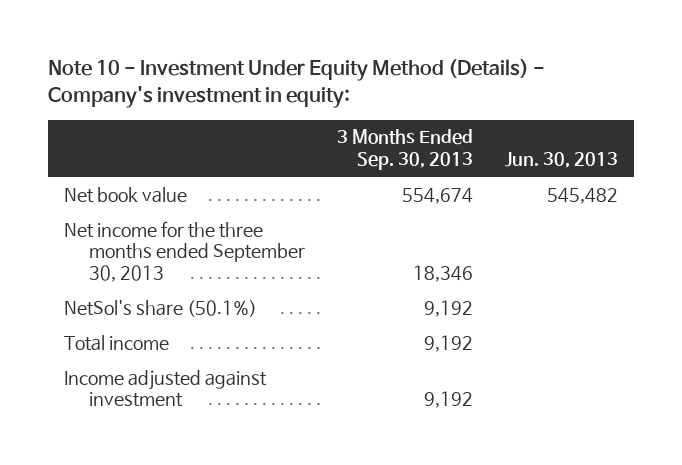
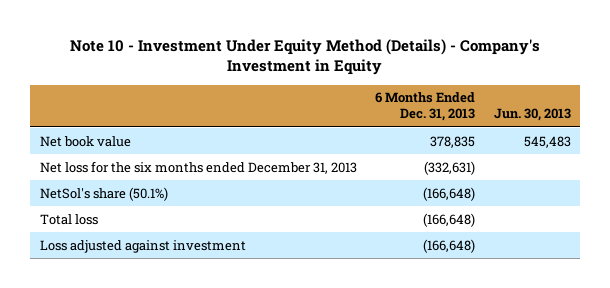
[47,58,545,109] Note 10 - Investment Under Equity Method (Details) - Company's investment in equity: -> [70,38,541,76] Note 10 - Investment Under Equity Method (Details) - Company's Investment in Equity
[336,129,473,170] 3 Months Ended Sep. 30, 2013 -> none
none -> [375,92,476,122] 6 Months Ended Dec. 31, 2013
[546,187,618,204] 545,482 -> [523,135,571,148] 545,483
[63,220,305,282] Net income for the three months ended September 30, 2013 -> [39,160,357,174] Net loss for the six months ended December 31, 2013
[63,334,169,351] Total income -> [39,213,98,225] Total loss
[63,369,267,408] Income adjusted against investment -> [39,239,246,253] Loss adjusted against investment

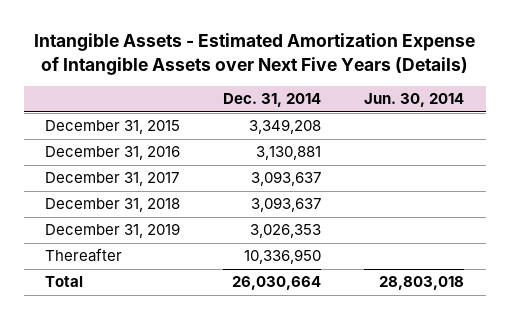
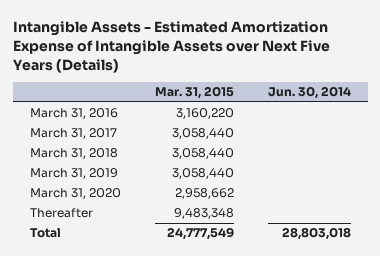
[223,93,322,108] Dec. 31, 2014 -> none
none -> [154,86,234,100] Mar. 31, 2015
[45,120,181,135] December 31, 2015 -> [29,108,118,120] March 31, 2016
[45,146,181,161] December 31, 2016 -> [29,128,117,140] March 31, 2017
[45,172,180,187] December 31, 2017 -> [29,148,118,160] March 31, 2018
[45,198,181,213] December 31, 2018 -> [29,168,118,180] March 31, 2019
[45,223,181,239] December 31, 2019 -> [29,188,121,200] March 31, 2020

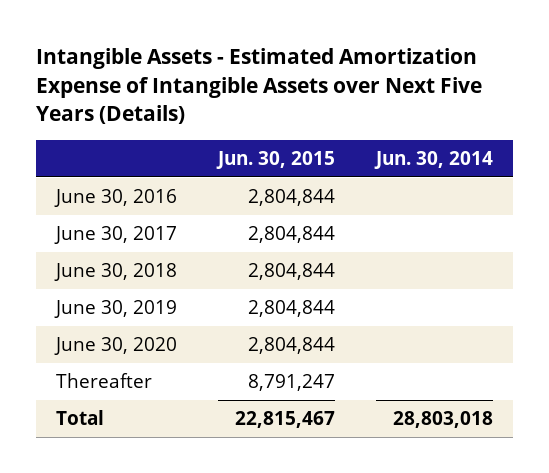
[154,86,234,100] Mar. 31, 2015 -> none
none -> [215,150,335,169] Jun. 30, 2015
[29,108,118,120] March 31, 2016 -> [54,188,178,207] June 30, 2016
[29,128,117,140] March 31, 2017 -> [54,225,178,244] June 30, 2017
[29,148,118,160] March 31, 2018 -> [54,262,178,281] June 30, 2018
[29,168,118,180] March 31, 2019 -> [54,299,178,318] June 30, 2019
[29,188,121,200] March 31, 2020 -> [54,336,178,355] June 30, 2020

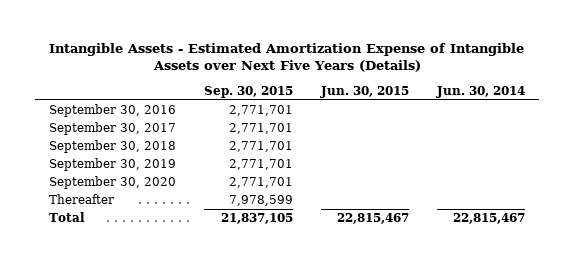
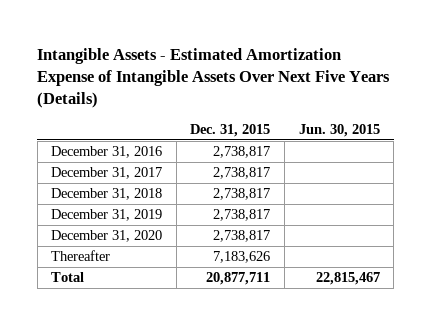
[48,42,524,73] Intangible Assets - Estimated Amortization Expense of Intangible Assets over Next Five Years (Details) -> [37,47,391,109] Intangible Assets - Estimated Amortization Expense of Intangible Assets Over Next Five Years (Details)
[203,85,293,98] Sep. 30, 2015 -> none
[435,85,525,98] Jun. 30, 2014 -> none
none -> [190,123,271,137] Dec. 31, 2015
[48,104,176,118] September 30, 2016 -> [51,146,163,159] December 31, 2016
[48,122,176,136] September 30, 2017 -> [51,167,163,180] December 31, 2017
[48,140,176,154] September 30, 2018 -> [51,188,163,201] December 31, 2018
[48,158,176,172] September 30, 2019 -> [51,209,163,222] December 31, 2019
[48,176,176,190] September 30, 2020 -> [51,230,163,243] December 31, 2020

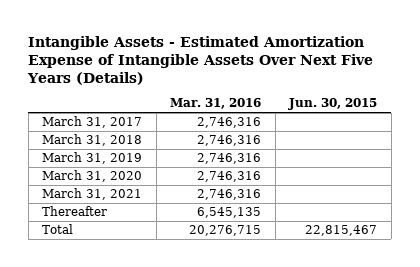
[190,123,271,137] Dec. 31, 2015 -> none
none -> [170,98,262,110] Mar. 31, 2016
[51,146,163,159] December 31, 2016 -> [42,116,143,129] March 31, 2017
[51,167,163,180] December 31, 2017 -> [42,134,143,147] March 31, 2018
[51,188,163,201] December 31, 2018 -> [42,152,143,165] March 31, 2019
[51,209,163,222] December 31, 2019 -> [42,170,143,183] March 31, 2020
[51,230,163,243] December 31, 2020 -> [42,188,143,201] March 31, 2021

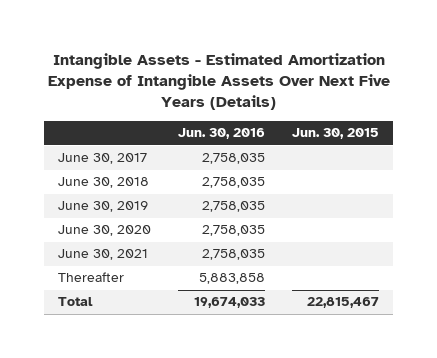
[170,98,262,110] Mar. 31, 2016 -> none
none -> [178,128,266,140] Jun. 30, 2016
[42,116,143,129] March 31, 2017 -> [57,153,147,165] June 30, 2017
[42,134,143,147] March 31, 2018 -> [57,177,149,189] June 30, 2018
[42,152,143,165] March 31, 2019 -> [57,201,148,213] June 30, 2019
[42,170,143,183] March 31, 2020 -> [57,225,151,237] June 30, 2020
[42,188,143,201] March 31, 2021 -> [57,249,148,261] June 30, 2021

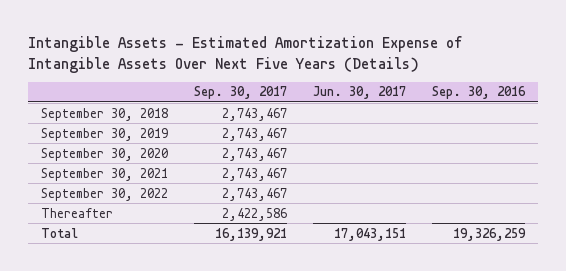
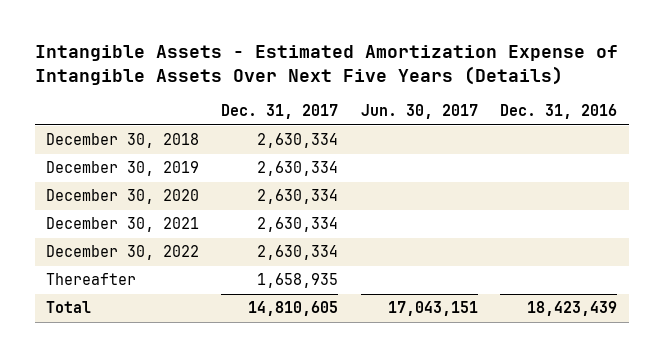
[194,86,288,100] Sep. 30, 2017 -> none
[432,86,527,100] Sep. 30, 2016 -> none
none -> [221,104,339,120] Dec. 31, 2017
none -> [500,104,618,120] Dec. 31, 2016
[41,107,169,121] September 30, 2018 -> [45,133,199,149] December 30, 2018
[41,127,169,141] September 30, 2019 -> [45,161,199,177] December 30, 2019
[41,147,169,161] September 30, 2020 -> [45,189,199,205] December 30, 2020
[41,167,169,181] September 30, 2021 -> [45,217,199,233] December 30, 2021
[41,187,169,201] September 30, 2022 -> [45,245,199,261] December 30, 2022

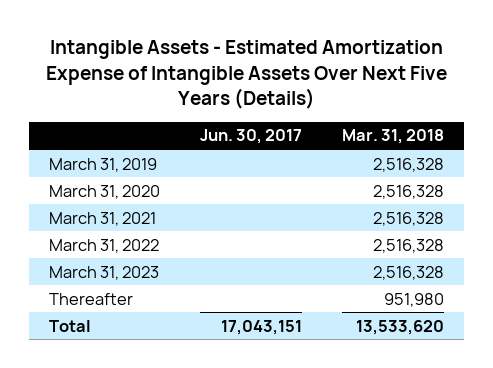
[221,104,339,120] Dec. 31, 2017 -> none
[500,104,618,120] Dec. 31, 2016 -> none
none -> [342,129,445,145] Mar. 31, 2018
[45,133,199,149] December 30, 2018 -> [48,157,157,172] March 31, 2019
[45,161,199,177] December 30, 2019 -> [48,184,160,199] March 31, 2020
[45,189,199,205] December 30, 2020 -> [48,211,156,226] March 31, 2021
[45,217,199,233] December 30, 2021 -> [48,238,159,253] March 31, 2022
[45,245,199,261] December 30, 2022 -> [48,265,159,280] March 31, 2023

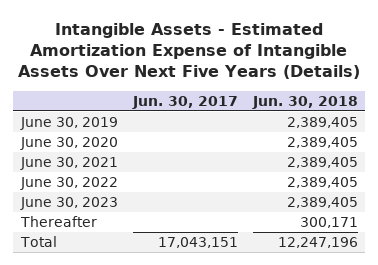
[342,129,445,145] Mar. 31, 2018 -> none
none -> [251,95,358,109] Jun. 30, 2018
[48,157,157,172] March 31, 2019 -> [19,117,118,131] June 30, 2019
[48,184,160,199] March 31, 2020 -> [19,137,118,151] June 30, 2020
[48,211,156,226] March 31, 2021 -> [19,157,118,171] June 30, 2021
[48,238,159,253] March 31, 2022 -> [19,177,118,191] June 30, 2022
[48,265,159,280] March 31, 2023 -> [19,197,118,211] June 30, 2023

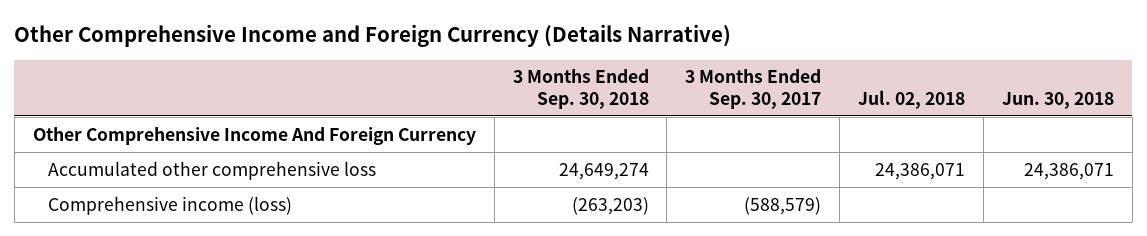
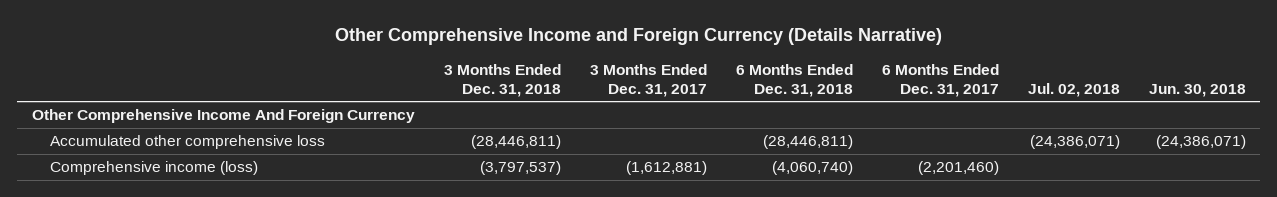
[512,69,649,109] 3 Months Ended Sep. 30, 2018 -> none
[685,69,822,109] 3 Months Ended Sep. 30, 2017 -> none
none -> [443,64,561,97] 3 Months Ended Dec. 31, 2018
none -> [589,64,707,97] 3 Months Ended Dec. 31, 2017
none -> [735,64,853,97] 6 Months Ended Dec. 31, 2018
none -> [881,64,999,97] 6 Months Ended Dec. 31, 2017
[875,162,966,180] 24,386,071 -> [1029,135,1120,150] (24,386,071)
[1023,162,1114,180] 24,386,071 -> [1155,135,1246,150] (24,386,071)

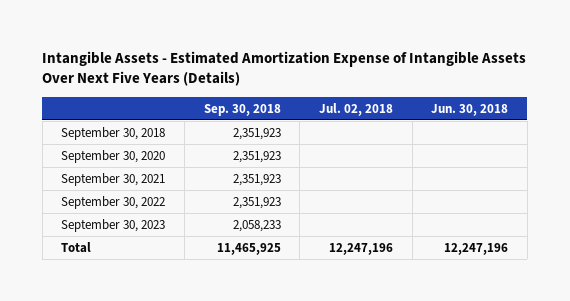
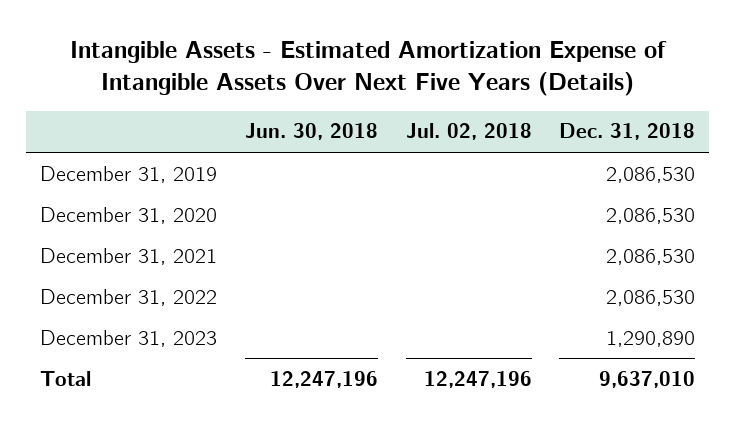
[203,103,281,116] Sep. 30, 2018 -> none
none -> [559,123,696,141] Dec. 31, 2018
[61,127,166,141] September 30, 2018 -> none
none -> [40,165,218,183] December 31, 2019
[61,150,166,164] September 30, 2020 -> [40,206,218,224] December 31, 2020
[61,173,166,187] September 30, 2021 -> [40,247,218,265] December 31, 2021
[61,196,166,210] September 30, 2022 -> [40,288,218,306] December 31, 2022
[61,219,166,233] September 30, 2023 -> [40,329,218,347] December 31, 2023

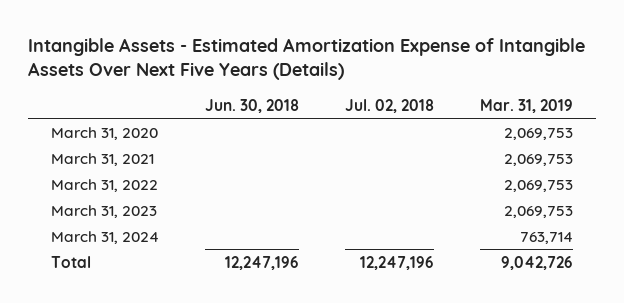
[559,123,696,141] Dec. 31, 2018 -> none
none -> [480,98,574,113] Mar. 31, 2019
[40,165,218,183] December 31, 2019 -> [50,126,158,140] March 31, 2020
[40,206,218,224] December 31, 2020 -> [50,152,154,166] March 31, 2021
[40,247,218,265] December 31, 2021 -> [50,178,158,192] March 31, 2022
[40,288,218,306] December 31, 2022 -> [50,204,157,218] March 31, 2023
[40,329,218,347] December 31, 2023 -> [50,230,159,244] March 31, 2024

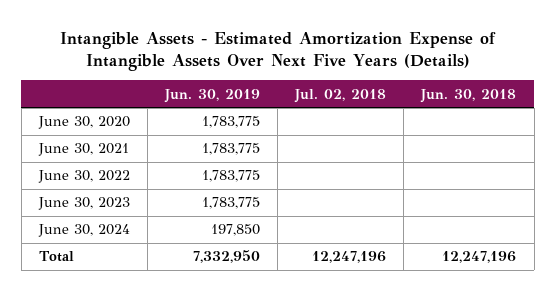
[480,98,574,113] Mar. 31, 2019 -> none
none -> [164,88,261,103] Jun. 30, 2019
[50,126,158,140] March 31, 2020 -> [37,116,130,130] June 30, 2020
[50,152,154,166] March 31, 2021 -> [37,143,129,157] June 30, 2021
[50,178,158,192] March 31, 2022 -> [37,170,130,184] June 30, 2022
[50,204,157,218] March 31, 2023 -> [37,197,130,211] June 30, 2023
[50,230,159,244] March 31, 2024 -> [37,224,130,238] June 30, 2024

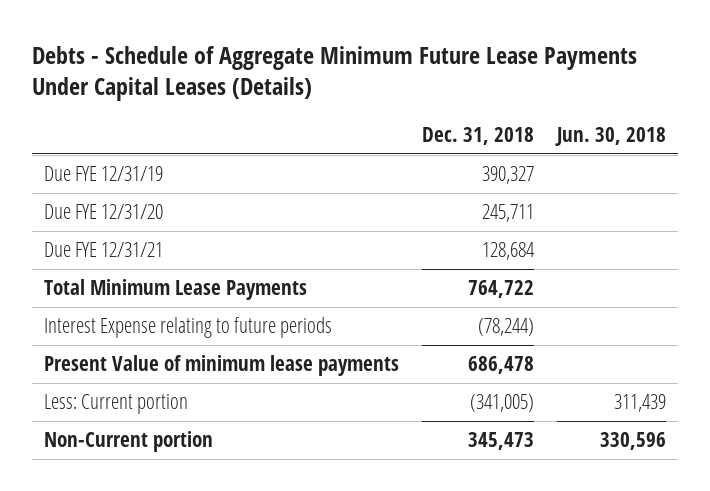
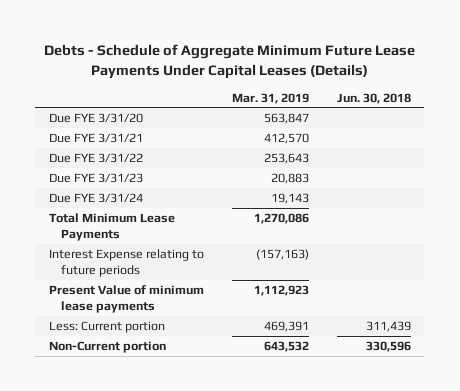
[421,127,534,146] Dec. 31, 2018 -> none
none -> [231,92,309,104] Mar. 31, 2019
[43,166,163,182] Due FYE 12/31/19 -> [49,113,144,124] Due FYE 3/31/20
[43,204,163,220] Due FYE 12/31/20 -> [49,133,144,144] Due FYE 3/31/21
[43,242,163,258] Due FYE 12/31/21 -> [49,153,144,164] Due FYE 3/31/22
none -> [49,173,144,184] Due FYE 3/31/23
none -> [49,193,144,204] Due FYE 3/31/24

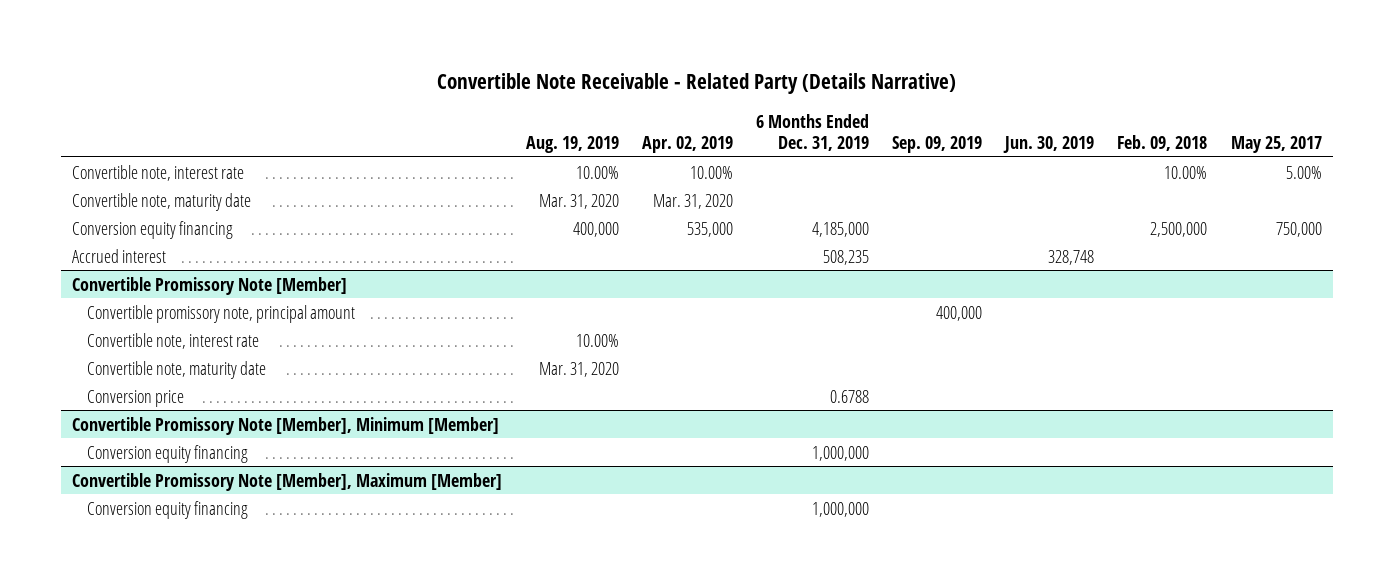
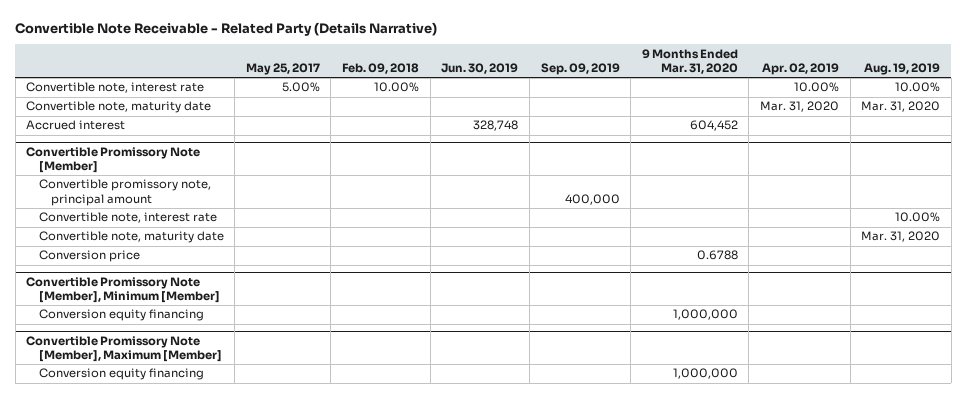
[755,113,869,151] 6 Months Ended Dec. 31, 2019 -> none
none -> [641,48,738,75] 9 Months Ended Mar. 31, 2020
[72,220,234,239] Conversion equity financing -> none

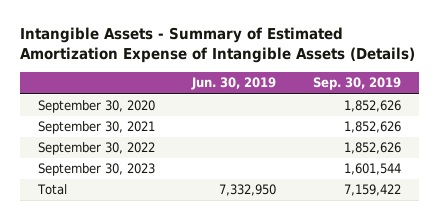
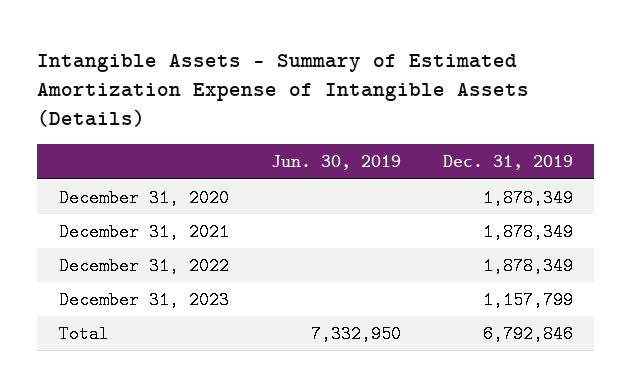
[312,77,401,91] Sep. 30, 2019 -> none
none -> [442,155,573,171] Dec. 31, 2019
[37,100,155,114] September 30, 2020 -> [58,188,229,207] December 31, 2020
[37,121,155,135] September 30, 2021 -> [58,222,229,241] December 31, 2021
[37,142,155,156] September 30, 2022 -> [58,256,229,275] December 31, 2022
[37,163,155,177] September 30, 2023 -> [58,290,229,309] December 31, 2023

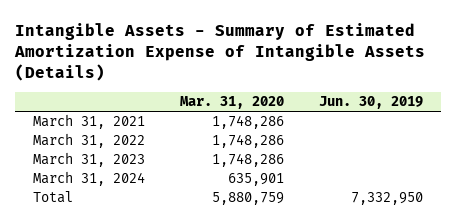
[442,155,573,171] Dec. 31, 2019 -> none
none -> [180,96,285,110] Mar. 31, 2020
[58,188,229,207] December 31, 2020 -> [32,114,145,130] March 31, 2021
[58,222,229,241] December 31, 2021 -> [32,133,145,149] March 31, 2022
[58,256,229,275] December 31, 2022 -> [32,152,145,168] March 31, 2023
[58,290,229,309] December 31, 2023 -> [32,171,145,187] March 31, 2024

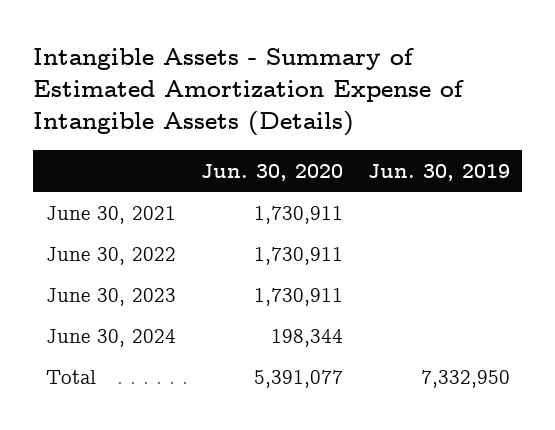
[180,96,285,110] Mar. 31, 2020 -> none
none -> [200,163,343,181] Jun. 30, 2020
[32,114,145,130] March 31, 2021 -> [45,205,176,224] June 30, 2021
[32,133,145,149] March 31, 2022 -> [45,246,176,265] June 30, 2022
[32,152,145,168] March 31, 2023 -> [45,287,176,306] June 30, 2023
[32,171,145,187] March 31, 2024 -> [45,328,176,347] June 30, 2024

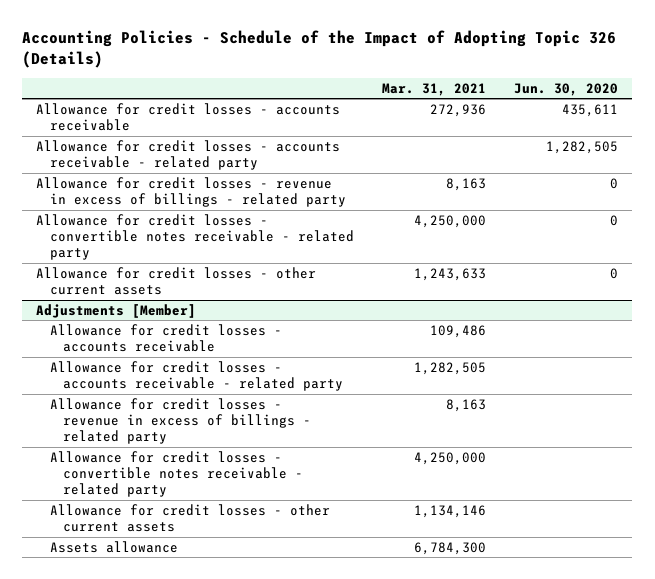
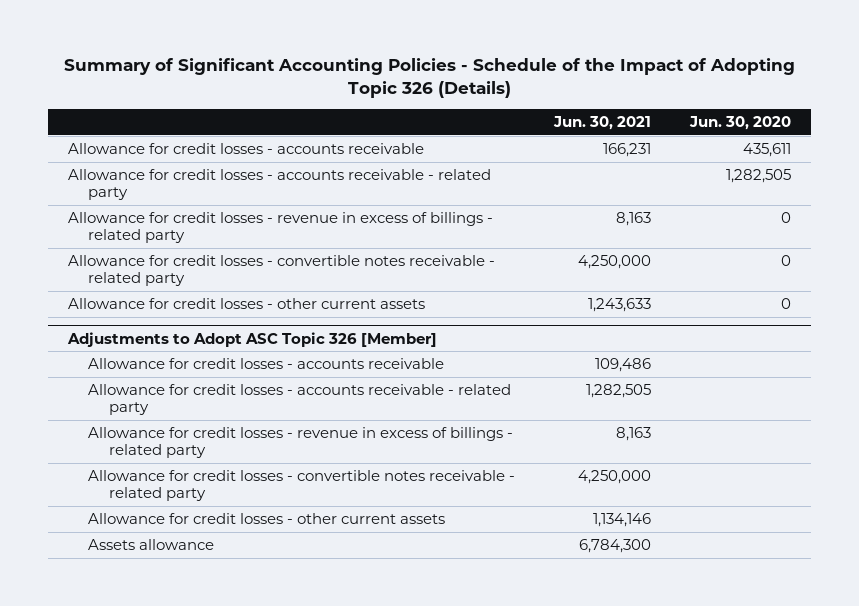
[22,30,617,69] Accounting Policies - Schedule of the Impact of Adopting Topic 326 (Details) -> [63,58,795,99] Summary of Significant Accounting Policies - Schedule of the Impact of Adopting Topic 326 (Details)
[382,82,487,96] Mar. 31, 2021 -> none
none -> [553,115,652,130] Jun. 30, 2021
[36,303,197,318] Adjustments [Member] -> [66,331,437,347] Adjustments to Adopt ASC Topic 326 [Member]

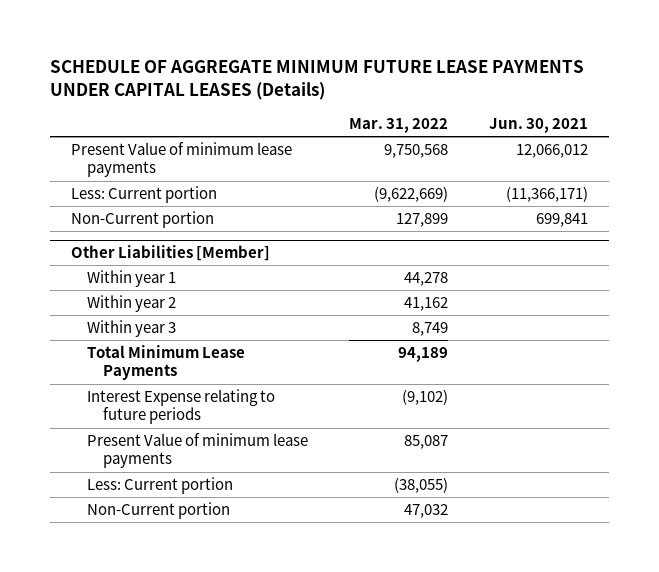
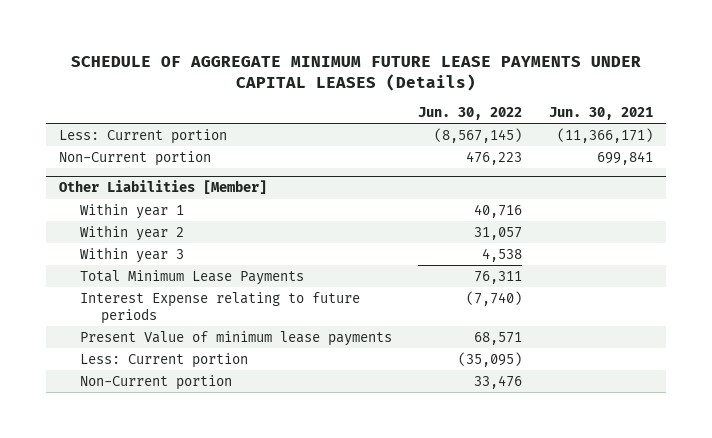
[349,117,449,133] Mar. 31, 2022 -> none
none -> [418,107,523,121] Jun. 30, 2022
[70,142,292,178] Present Value of minimum lease payments -> none

